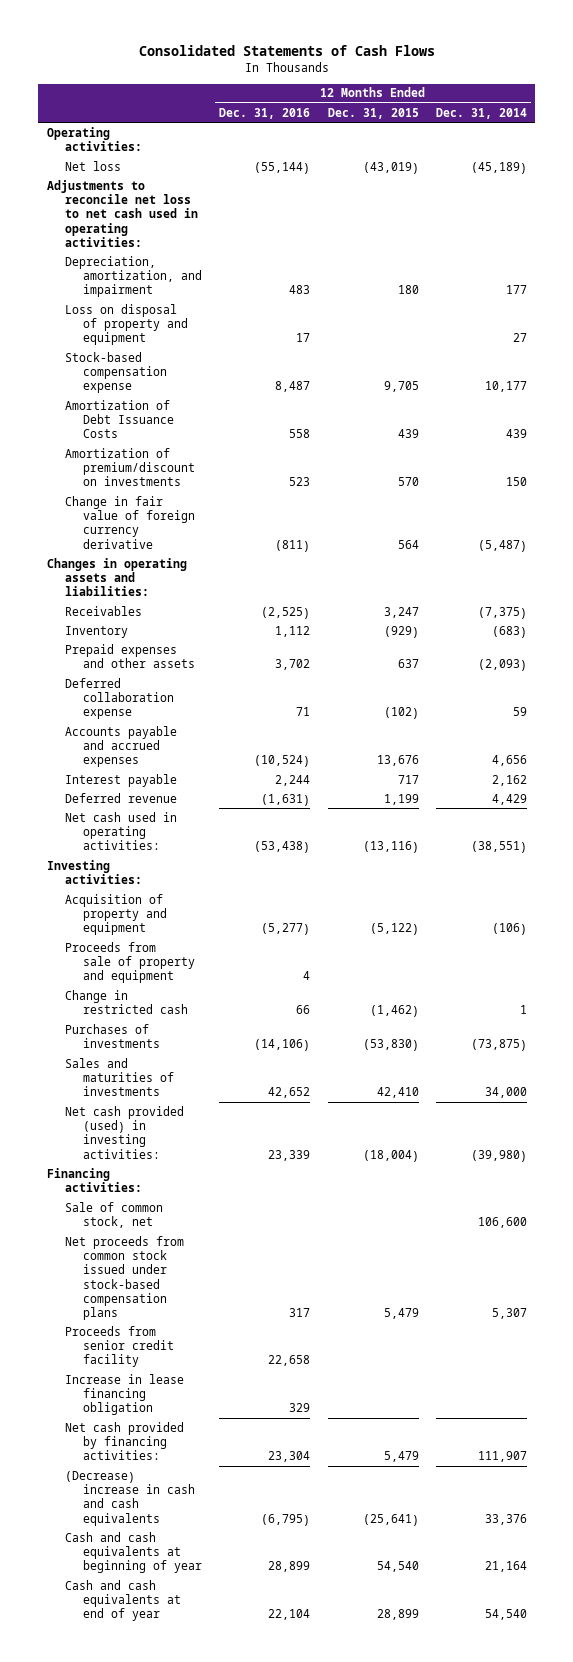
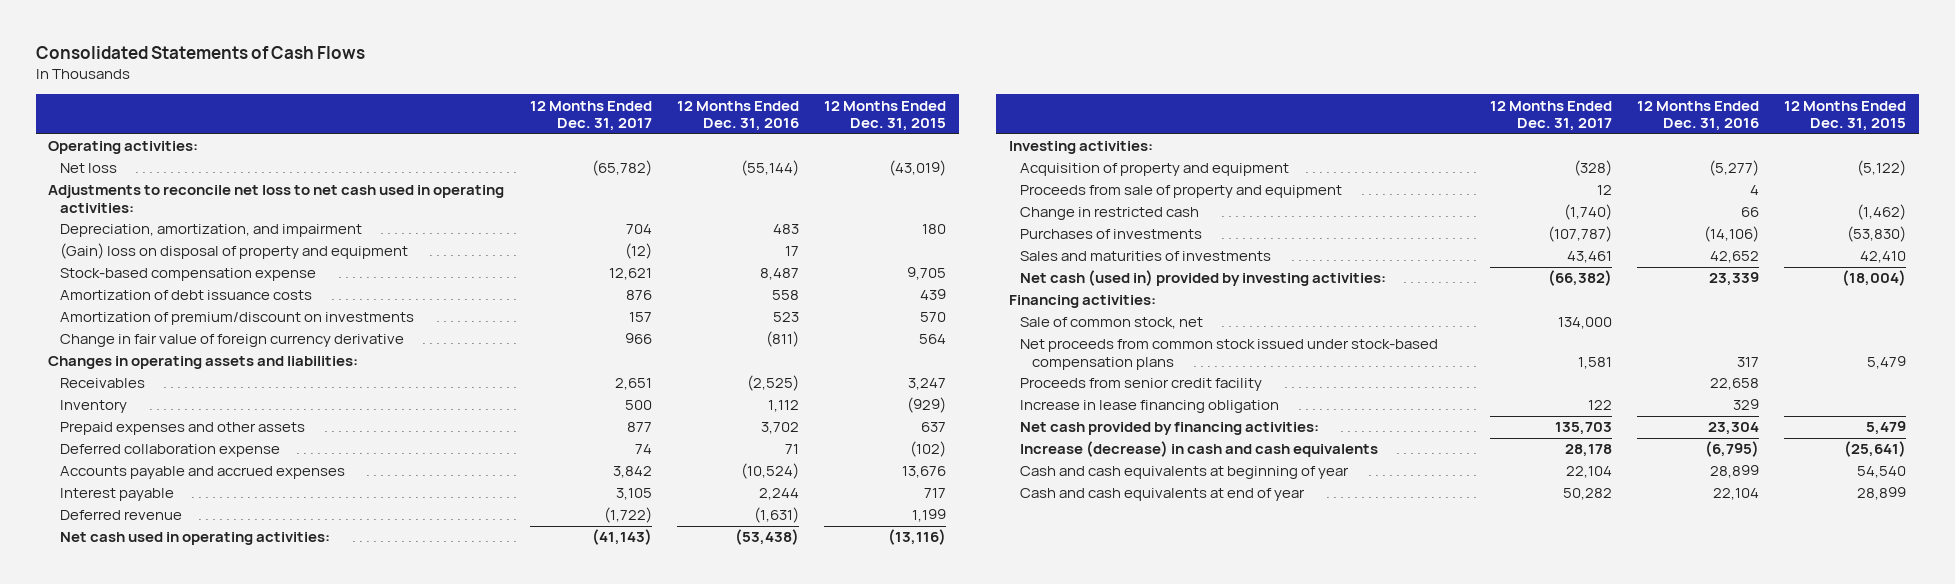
[435,107,527,119] Dec. 31, 2014 -> none
none -> [529,100,652,132] 12 Months Ended Dec. 31, 2017
[65,303,189,346] Loss on disposal of property and equipment -> [59,243,408,260] (Gain) loss on disposal of property and equipment
[65,399,175,439] Amortization of Debt Issuance Costs -> [59,290,312,301] Amortization of debt issuance costs
[65,1105,185,1159] Net cash provided (used) in investing activities: -> [1020,270,1387,287] Net cash (used in) provided by investing activities:
[65,1470,196,1526] (Decrease) increase in cash and cash equivalents -> [1020,441,1379,458] Increase (decrease) in cash and cash equivalents

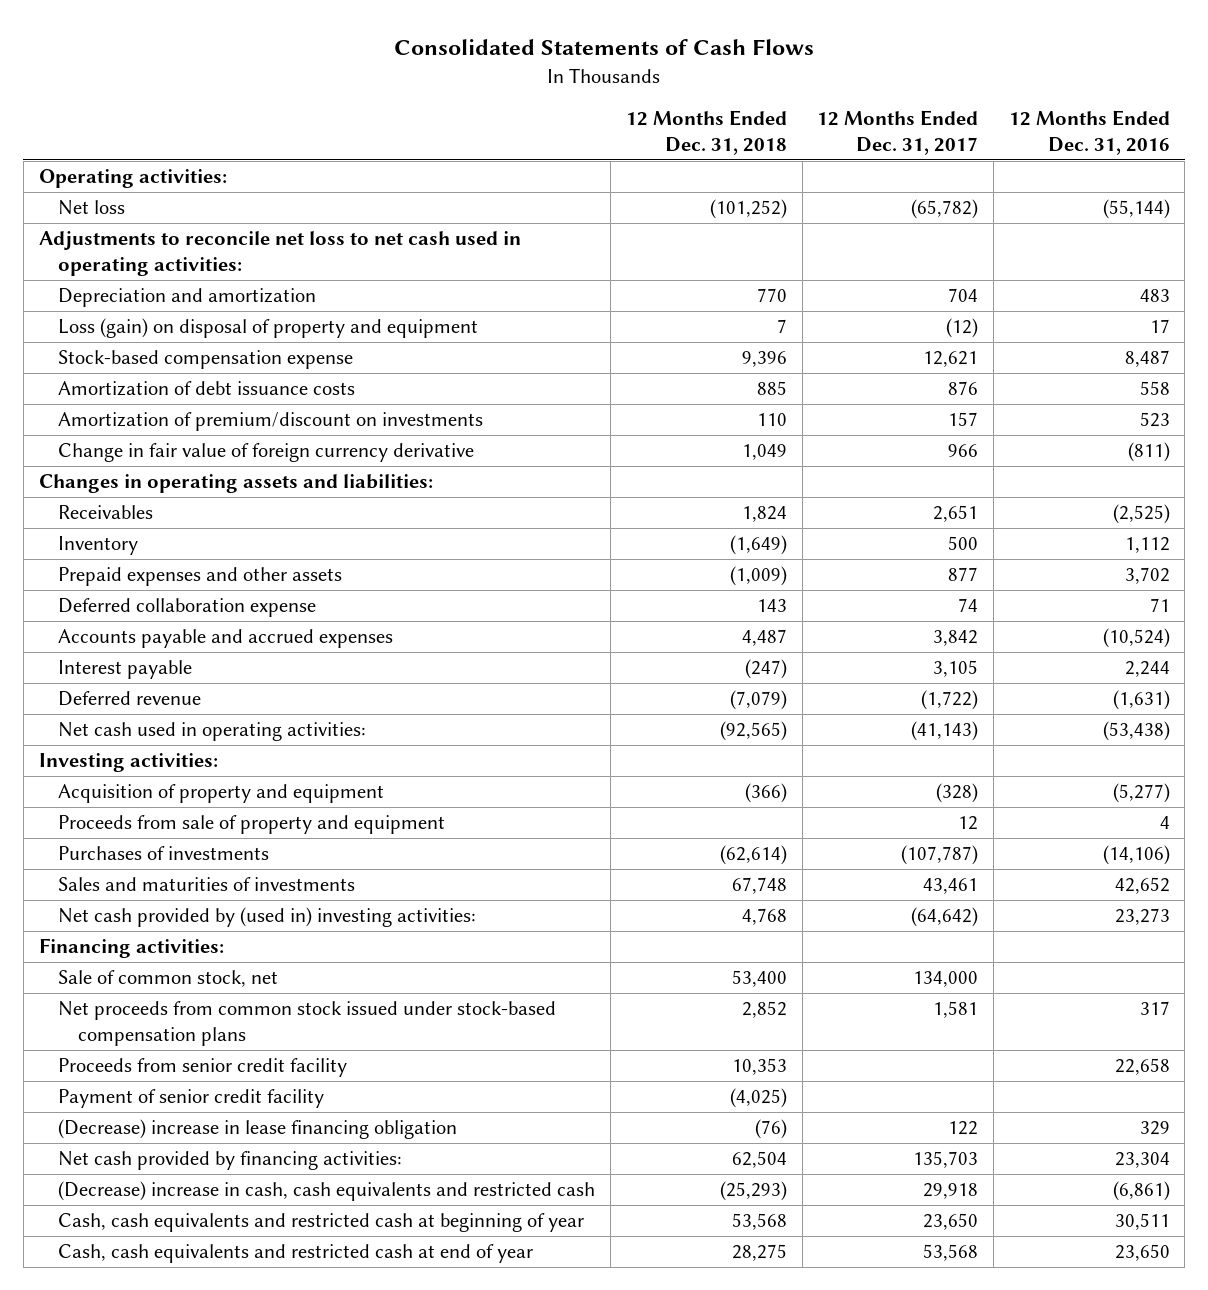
[824,100,947,132] 12 Months Ended Dec. 31, 2015 -> none
none -> [625,110,787,155] 12 Months Ended Dec. 31, 2018
[59,224,362,238] Depreciation, amortization, and impairment -> [58,288,317,308] Depreciation and amortization
[59,243,408,260] (Gain) loss on disposal of property and equipment -> [58,318,479,339] Loss (gain) on disposal of property and equipment
[1020,207,1200,221] Change in restricted cash -> none
[1020,270,1387,287] Net cash (used in) provided by investing activities: -> [58,907,477,928] Net cash provided by (used in) investing activities:
[1547,270,1612,287] (66,382) -> [911,907,979,928] (64,642)
[1709,272,1760,287] 23,339 -> [1114,908,1170,926] 23,273
none -> [58,1089,325,1109] Payment of senior credit facility
[1020,400,1280,414] Increase in lease financing obligation -> [58,1119,458,1140] (Decrease) increase in lease financing obligation
[1020,441,1379,458] Increase (decrease) in cash and cash equivalents -> [58,1181,596,1202] (Decrease) increase in cash, cash equivalents and restricted cash
[1564,444,1612,458] 28,178 -> [923,1183,979,1200] 29,918
[1705,441,1760,458] (6,795) -> [1112,1181,1170,1202] (6,861)
[1020,466,1350,480] Cash and cash equivalents at beginning of year -> [58,1213,585,1233] Cash, cash equivalents and restricted cash at beginning of year
[1565,466,1612,479] 22,104 -> [923,1213,979,1231] 23,650
[1710,465,1760,479] 28,899 -> [1114,1213,1170,1231] 30,511
[1020,488,1306,502] Cash and cash equivalents at end of year -> [58,1244,534,1264] Cash, cash equivalents and restricted cash at end of year
[1562,488,1612,501] 50,282 -> [923,1244,979,1262] 53,568
[1713,488,1760,501] 22,104 -> [1114,1244,1170,1262] 23,650

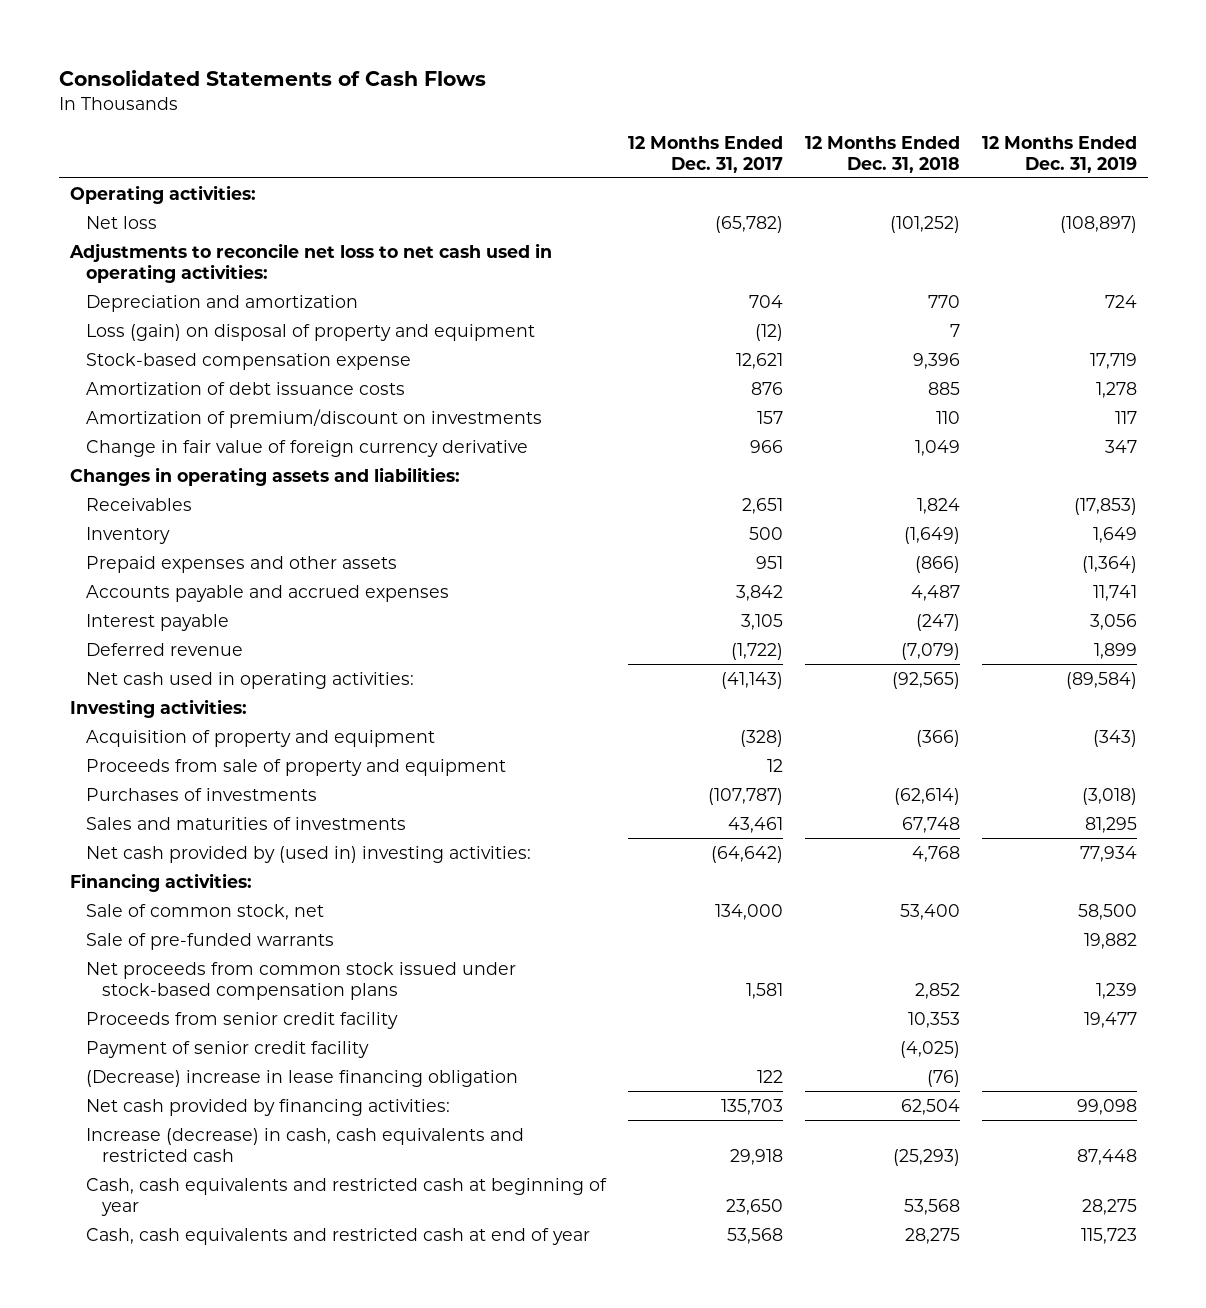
[1008,110,1170,155] 12 Months Ended Dec. 31, 2016 -> none
none -> [981,135,1137,173] 12 Months Ended Dec. 31, 2019
[58,598,317,618] Deferred collaboration expense -> none
[729,566,787,587] (1,009) -> [914,555,960,573] (866)
[948,567,979,582] 877 -> [755,555,783,569] 951
none -> [85,932,334,950] Sale of pre-funded warrants
[58,1181,596,1202] (Decrease) increase in cash, cash equivalents and restricted cash -> [85,1127,524,1162] Increase (decrease) in cash, cash equivalents and restricted cash

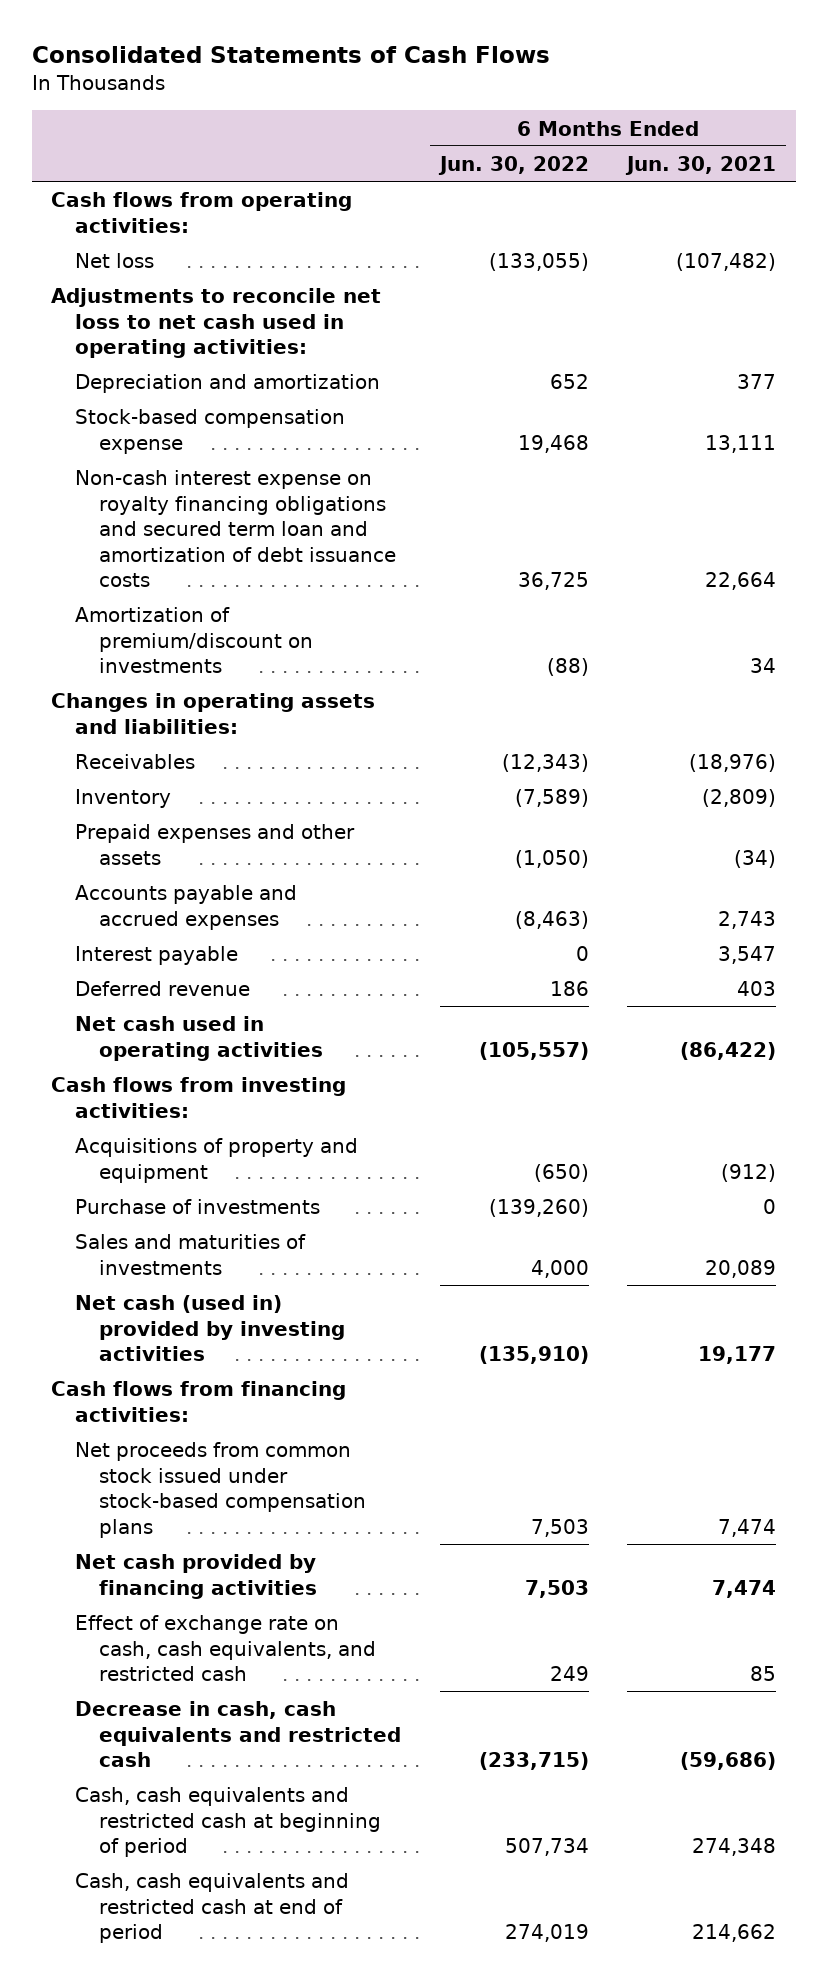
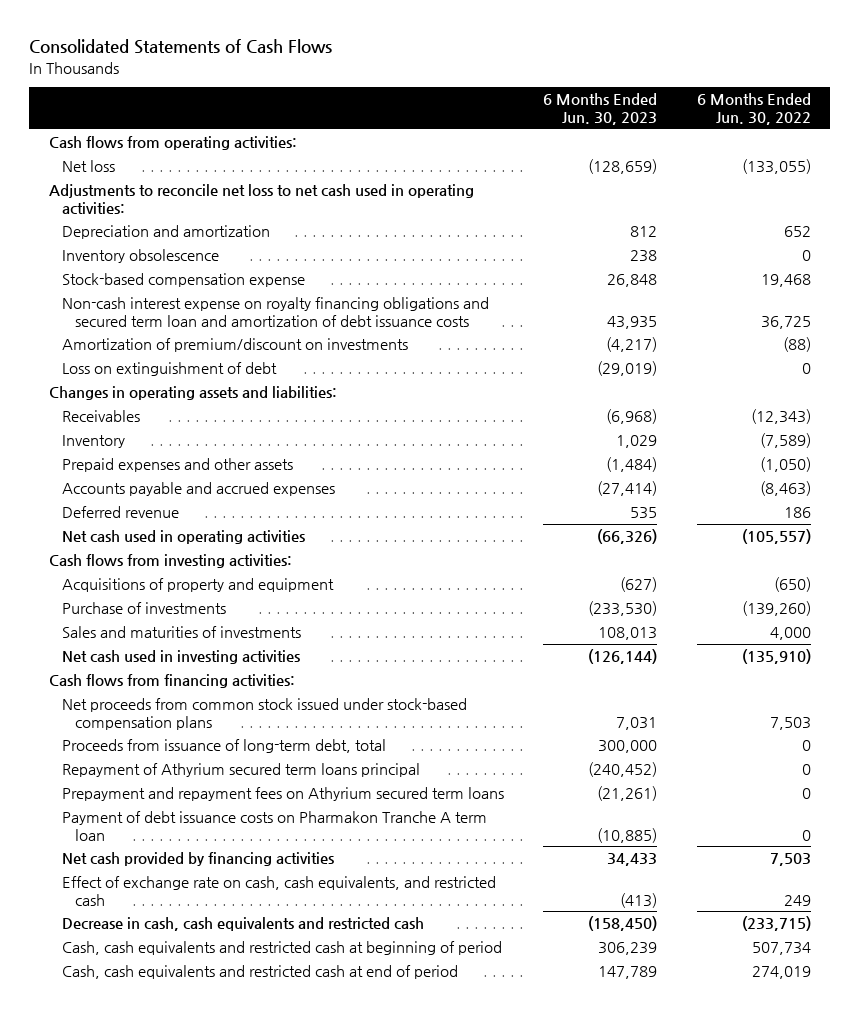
[625,155,777,175] Jun. 30, 2021 -> none
none -> [543,93,658,126] 6 Months Ended Jun. 30, 2023
none -> [62,249,220,264] Inventory obsolescence
none -> [62,362,278,377] Loss on extinguishment of debt
[75,946,239,966] Interest payable -> none
[75,1295,346,1362] Net cash (used in) provided by investing activities -> [62,650,301,665] Net cash used in investing activities
none -> [62,739,387,754] Proceeds from issuance of long-term debt, total
none -> [62,763,421,778] Repayment of Athyrium secured term loans principal
none -> [62,787,505,802] Prepayment and repayment fees on Athyrium secured term loans
none -> [62,811,488,841] Payment of debt issuance costs on Pharmakon Tranche A term loan

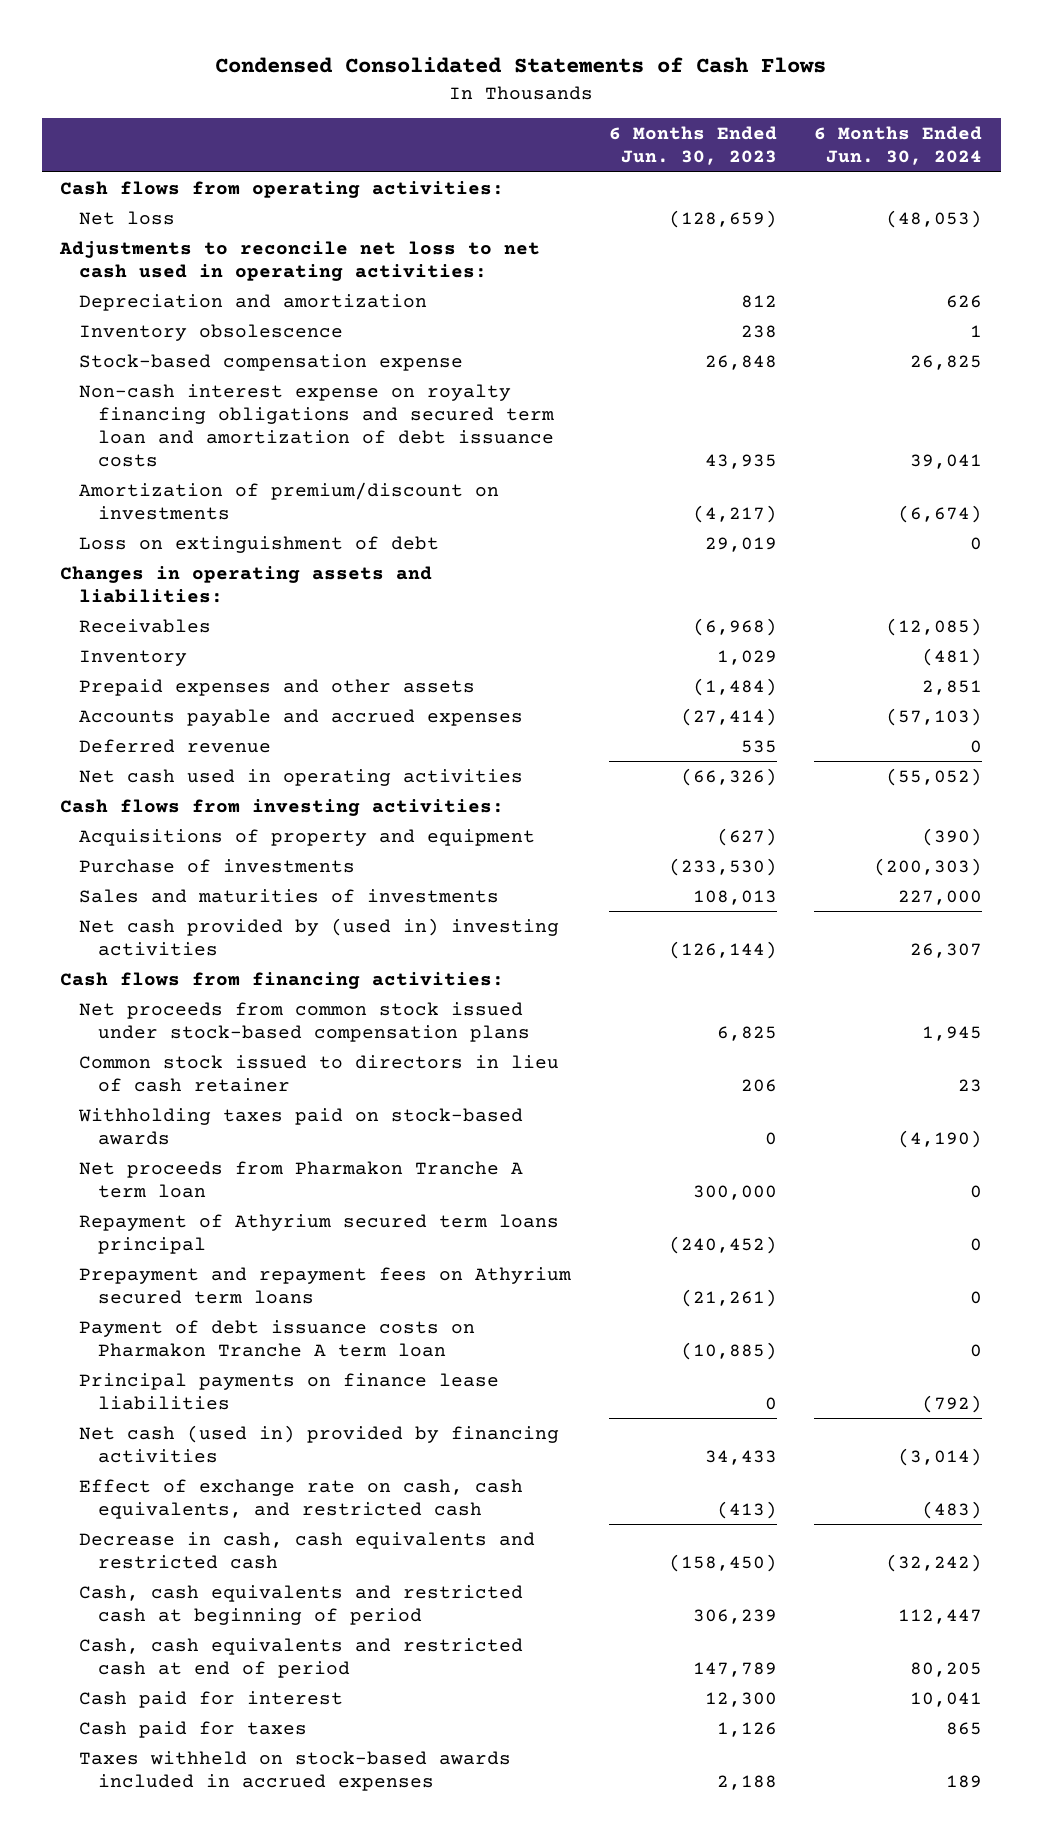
[29,39,333,55] Consolidated Statements of Cash Flows -> [215,57,827,74] Condensed Consolidated Statements of Cash Flows
[696,93,811,126] 6 Months Ended Jun. 30, 2022 -> none
none -> [814,126,983,166] 6 Months Ended Jun. 30, 2024
[597,361,658,377] (29,019) -> [704,536,777,552] 29,019
[62,650,301,665] Net cash used in investing activities -> [79,917,560,956] Net cash provided by (used in) investing activities
[616,716,658,730] 7,031 -> [716,1025,777,1041] 6,825
none -> [79,1054,560,1092] Common stock issued to directors in lieu of cash retainer
none -> [78,1107,524,1145] Withholding taxes paid on stock-based awards
[62,739,387,754] Proceeds from issuance of long-term debt, total -> [79,1160,524,1198] Net proceeds from Pharmakon Tranche A term loan
none -> [79,1372,500,1410] Principal payments on finance lease liabilities
[62,852,335,867] Net cash provided by financing activities -> [79,1424,560,1463] Net cash (used in) provided by financing activities
none -> [79,1690,344,1708] Cash paid for interest
none -> [79,1720,308,1738] Cash paid for taxes
none -> [79,1750,512,1791] Taxes withheld on stock-based awards included in accrued expenses

